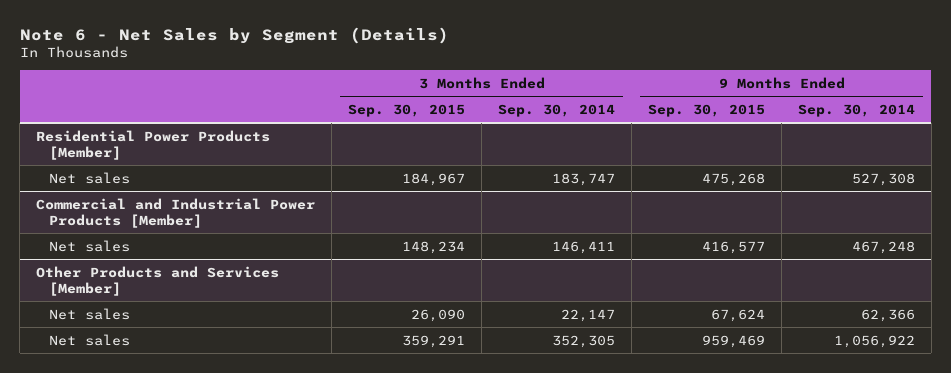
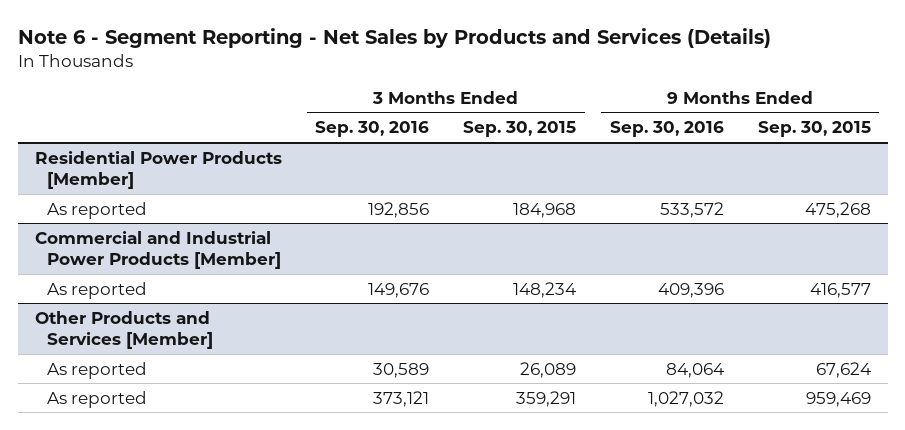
[19,26,449,44] Note 6 - Net Sales by Segment (Details) -> [17,27,771,48] Note 6 - Segment Reporting - Net Sales by Products and Services (Details)
[498,103,616,117] Sep. 30, 2014 -> none
[797,103,915,117] Sep. 30, 2014 -> none
none -> [315,121,430,138] Sep. 30, 2016
none -> [609,121,724,138] Sep. 30, 2016
[48,171,130,184] Net sales -> none
none -> [46,201,147,219] As reported
[48,239,130,252] Net sales -> [46,281,147,299] As reported
[48,307,130,320] Net sales -> none
none -> [46,361,147,379] As reported
[48,333,130,346] Net sales -> [46,390,147,408] As reported

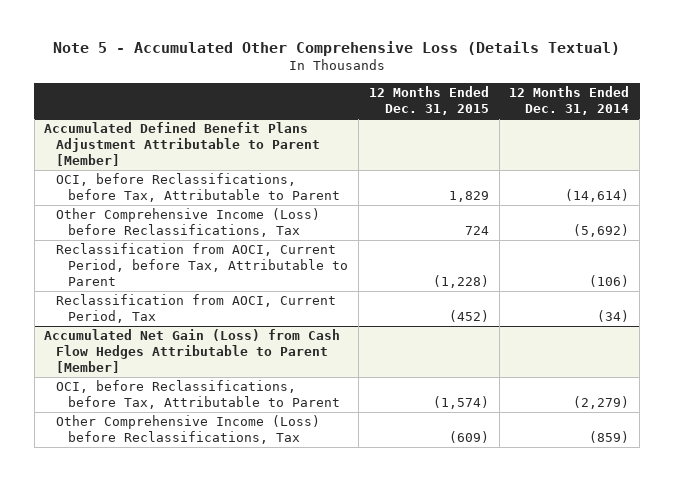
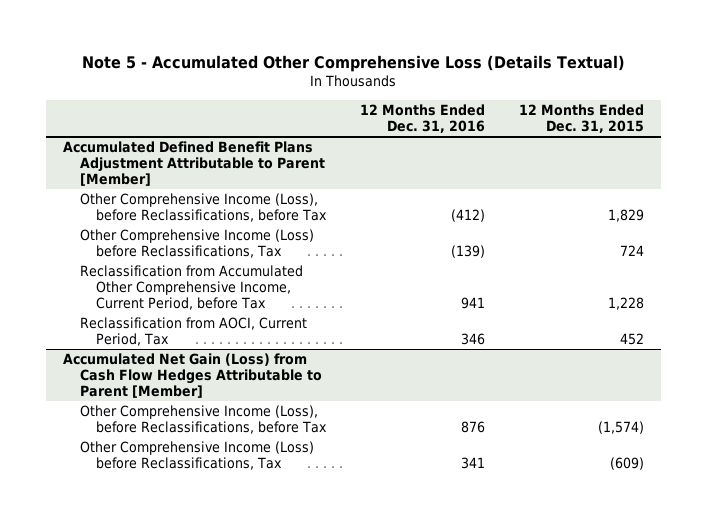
[509,86,630,115] 12 Months Ended Dec. 31, 2014 -> none
none -> [359,104,485,134] 12 Months Ended Dec. 31, 2016
[56,173,340,203] OCI, before Reclassifications, before Tax, Attributable to Parent -> [79,192,328,222] Other Comprehensive Income (Loss), before Reclassifications, before Tax
[56,243,348,286] Reclassification from AOCI, Current Period, before Tax, Attributable to Parent -> none
none -> [79,264,303,311] Reclassification from Accumulated Other Comprehensive Income, Current Period, before Tax
[448,310,489,323] (452) -> [619,332,644,345] 452
[56,380,340,410] OCI, before Reclassifications, before Tax, Attributable to Parent -> [79,404,328,434] Other Comprehensive Income (Loss), before Reclassifications, before Tax

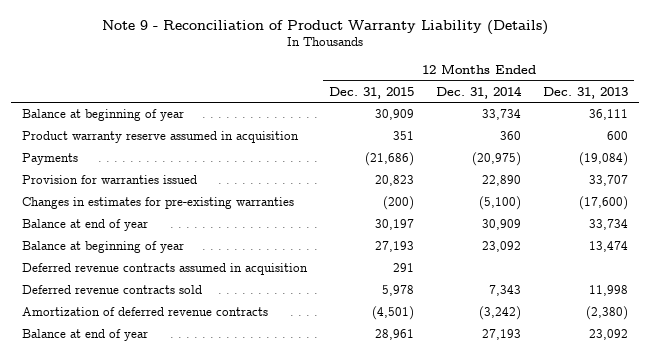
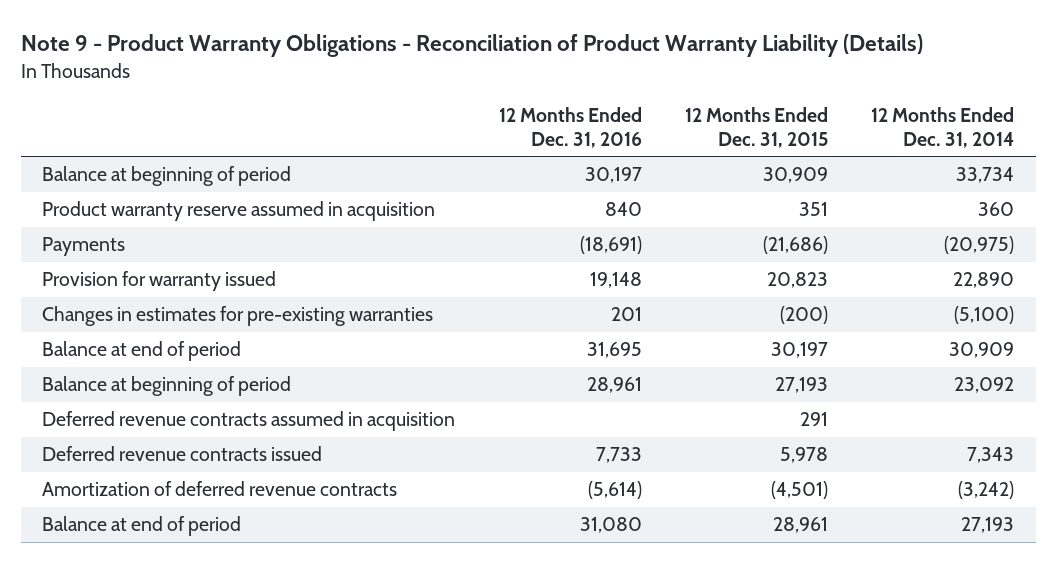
[101,19,548,35] Note 9 - Reconciliation of Product Warranty Liability (Details) -> [20,34,923,58] Note 9 - Product Warranty Obligations - Reconciliation of Product Warranty Liability (Details)
[543,86,629,99] Dec. 31, 2013 -> none
none -> [498,107,642,148] 12 Months Ended Dec. 31, 2016
[21,109,184,122] Balance at beginning of year -> [42,166,292,187] Balance at beginning of period
[21,175,197,185] Provision for warranties issued -> [42,271,277,292] Provision for warranty issued
[21,219,148,232] Balance at end of year -> [42,341,242,362] Balance at end of period
[21,241,184,254] Balance at beginning of year -> [42,376,292,397] Balance at beginning of period
[21,285,202,295] Deferred revenue contracts sold -> [42,446,323,462] Deferred revenue contracts issued
[21,329,148,342] Balance at end of year -> [42,516,242,537] Balance at end of period

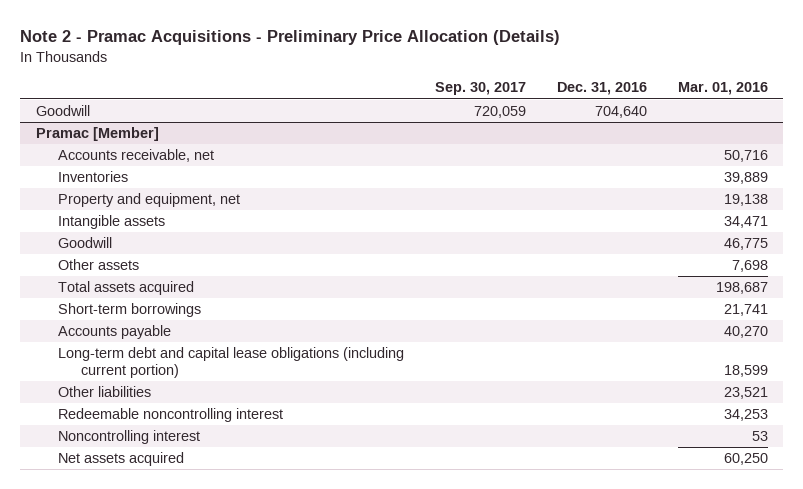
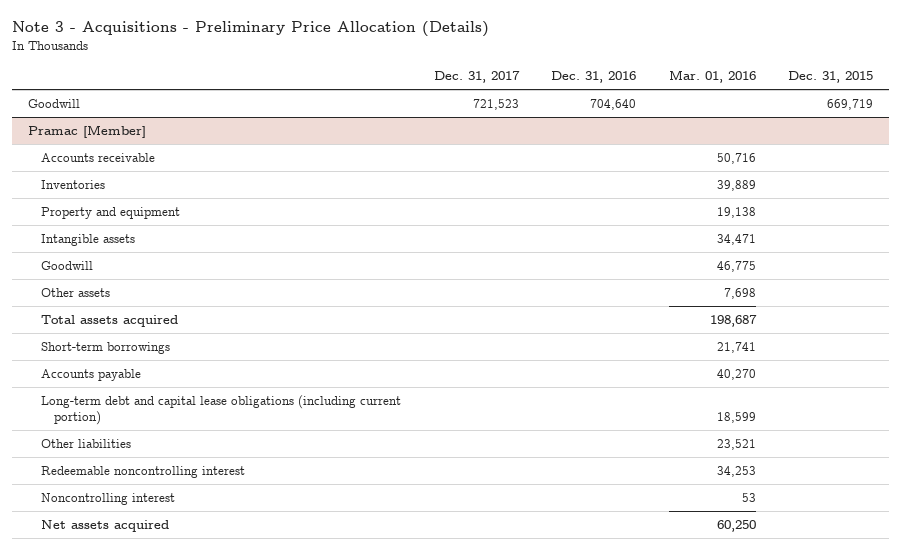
[20,30,561,46] Note 2 - Pramac Acquisitions - Preliminary Price Allocation (Details) -> [12,21,490,38] Note 3 - Acquisitions - Preliminary Price Allocation (Details)
[435,82,527,96] Sep. 30, 2017 -> none
none -> [433,71,520,84] Dec. 31, 2017
none -> [787,71,873,84] Dec. 31, 2015
[58,149,215,163] Accounts receivable, net -> [41,152,156,162] Accounts receivable
[58,193,241,208] Property and equipment, net -> [41,206,181,219] Property and equipment

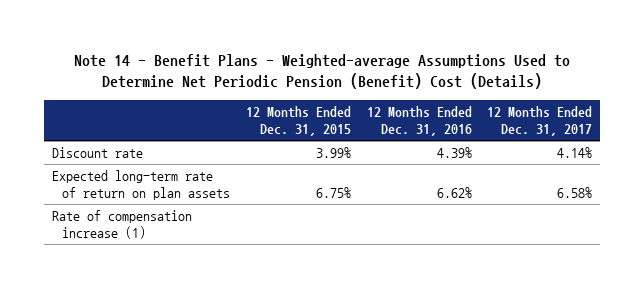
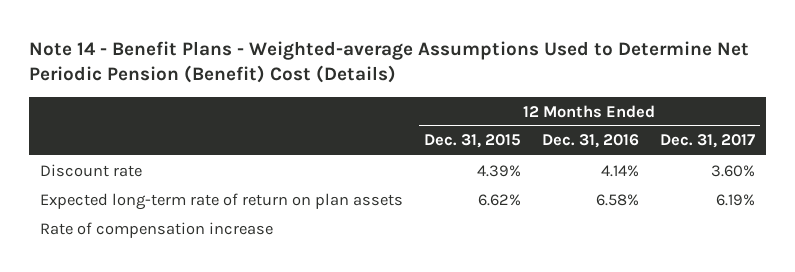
[315,147,351,159] 3.99% -> [476,164,521,177] 4.39%
[436,147,472,159] 4.39% -> [600,164,639,177] 4.14%
[557,147,593,159] 4.14% -> [711,164,756,177] 3.60%
[315,186,351,198] 6.75% -> [477,193,521,206] 6.62%
[436,186,472,198] 6.62% -> [595,193,639,206] 6.58%
[557,186,593,198] 6.58% -> [716,193,756,206] 6.19%
[51,210,192,239] Rate of compensation increase (1) -> [39,221,273,238] Rate of compensation increase

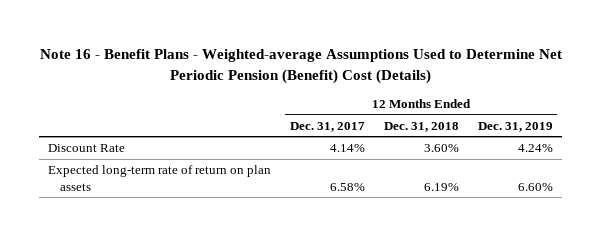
[29,40,750,84] Note 14 - Benefit Plans - Weighted-average Assumptions Used to Determine Net Periodic Pension (Benefit) Cost (Details) -> [39,49,562,84] Note 16 - Benefit Plans - Weighted-average Assumptions Used to Determine Net Periodic Pension (Benefit) Cost (Details)
[423,134,521,149] Dec. 31, 2015 -> none
[541,134,639,149] Dec. 31, 2016 -> none
none -> [383,121,459,132] Dec. 31, 2018
none -> [477,121,553,132] Dec. 31, 2019
[39,221,273,238] Rate of compensation increase -> none
[39,163,142,177] Discount rate -> [48,144,126,153] Discount Rate
[711,164,756,177] 3.60% -> [330,144,366,153] 4.14%
[716,193,756,206] 6.19% -> [330,182,366,191] 6.58%

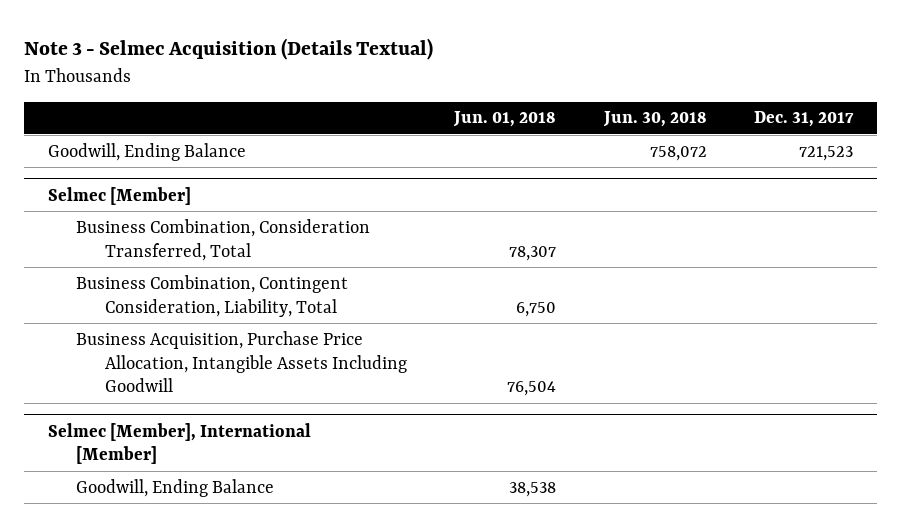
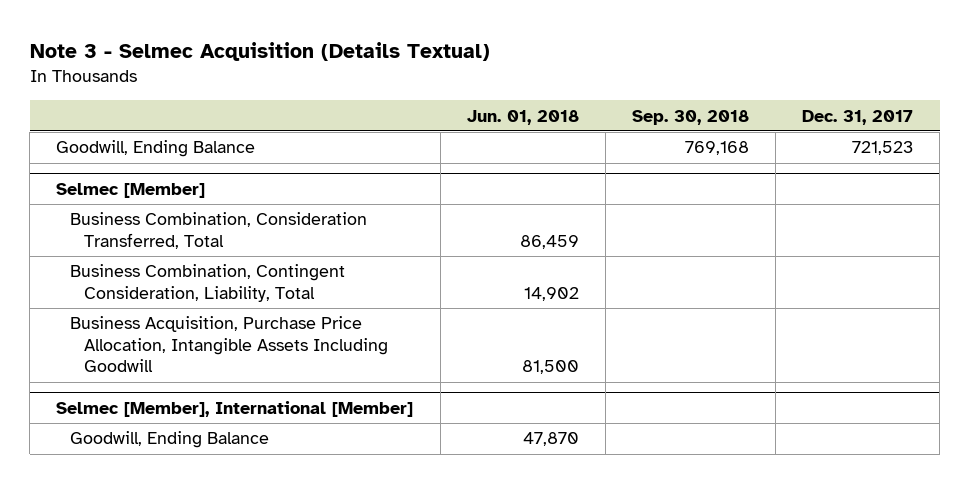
[602,111,707,128] Jun. 30, 2018 -> none
none -> [631,109,749,125] Sep. 30, 2018
[509,245,557,261] 78,307 -> [519,234,579,249] 86,459
[516,301,557,317] 6,750 -> [523,286,579,301] 14,902
[507,381,557,397] 76,504 -> [521,360,579,375] 81,500
[509,481,557,497] 38,538 -> [522,432,579,447] 47,870

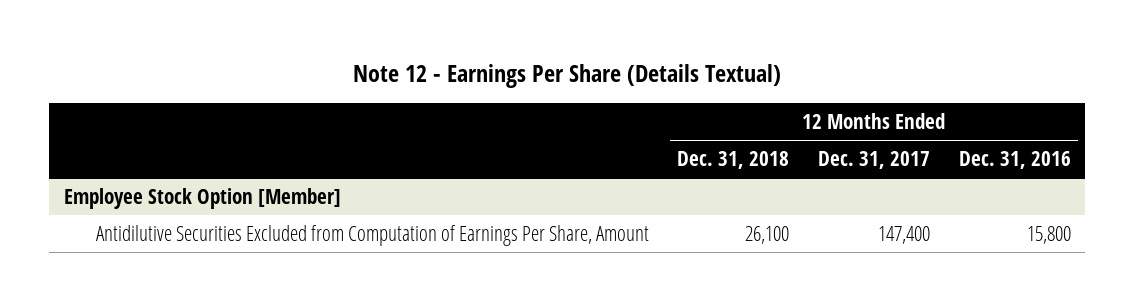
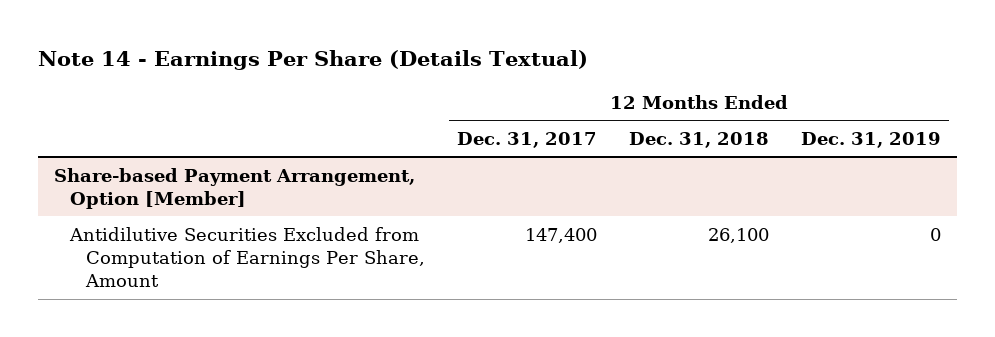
[353,63,782,88] Note 12 - Earnings Per Share (Details Textual) -> [37,49,588,70] Note 14 - Earnings Per Share (Details Textual)
[958,151,1071,170] Dec. 31, 2016 -> none
none -> [801,131,942,148] Dec. 31, 2019
[63,188,341,210] Employee Stock Option [Member] -> [53,167,415,209] Share-based Payment Arrangement, Option [Member]

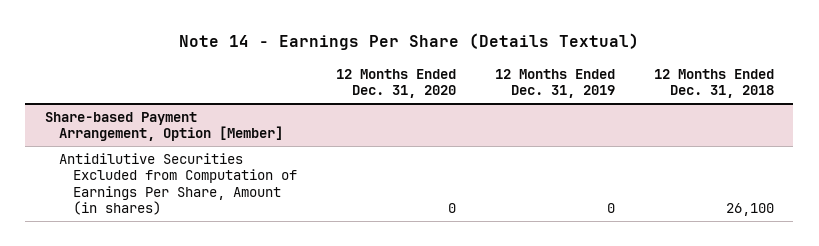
[457,131,598,148] Dec. 31, 2017 -> none
none -> [335,68,456,99] 12 Months Ended Dec. 31, 2020
[68,226,425,288] Antidilutive Securities Excluded from Computation of Earnings Per Share, Amount -> [58,153,297,215] Antidilutive Securities Excluded from Computation of Earnings Per Share, Amount (in shares)

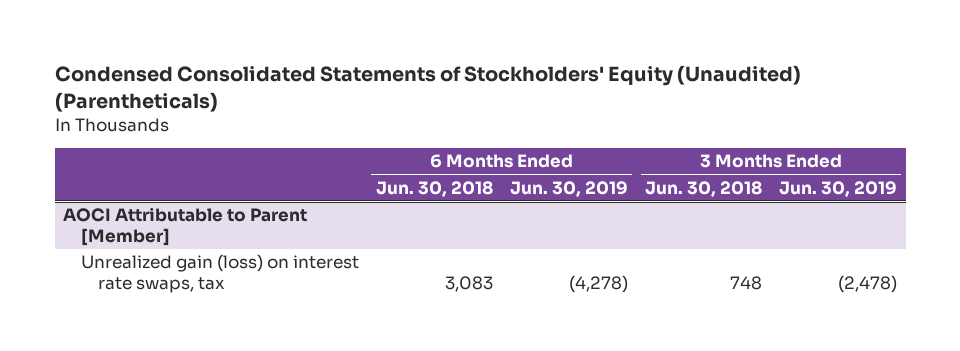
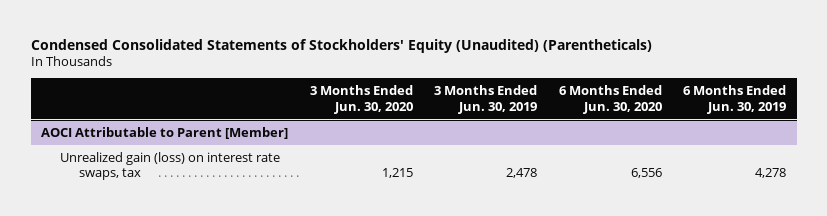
[375,180,493,197] Jun. 30, 2018 -> none
[644,180,762,197] Jun. 30, 2018 -> none
none -> [309,85,413,114] 3 Months Ended Jun. 30, 2020
none -> [558,85,662,114] 6 Months Ended Jun. 30, 2020
[568,275,628,294] (4,278) -> [755,168,787,179] 4,278
[837,275,897,294] (2,478) -> [506,168,538,179] 2,478

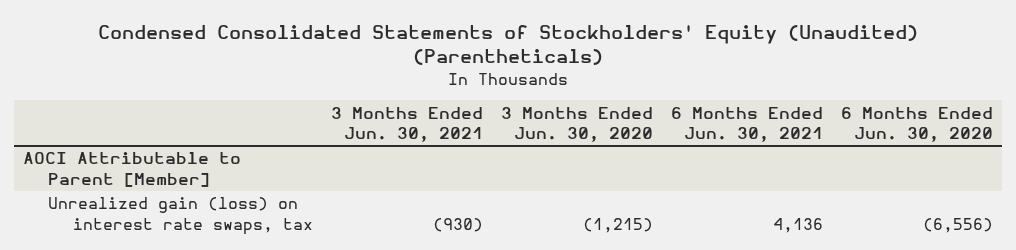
[434,85,538,114] 3 Months Ended Jun. 30, 2019 -> none
[683,85,787,114] 6 Months Ended Jun. 30, 2019 -> none
none -> [331,106,484,142] 3 Months Ended Jun. 30, 2021
none -> [671,106,824,142] 6 Months Ended Jun. 30, 2021
[381,168,413,179] 1,215 -> [583,217,654,233] (1,215)
[630,168,662,179] 6,556 -> [923,217,994,233] (6,556)

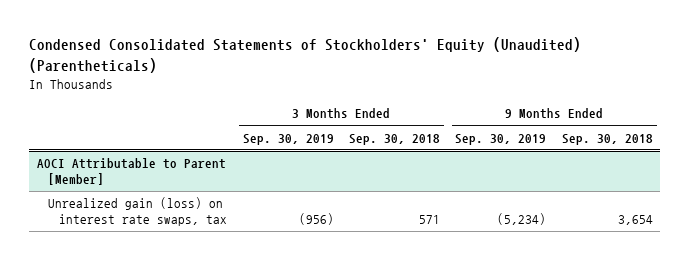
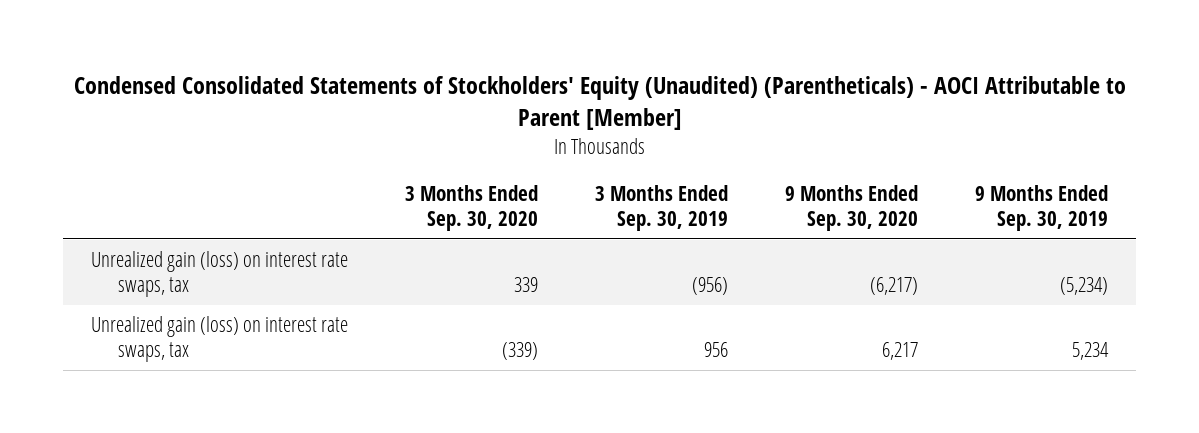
[29,37,582,73] Condensed Consolidated Statements of Stockholders' Equity (Unaudited) (Parentheticals) -> [73,76,1126,131] Condensed Consolidated Statements of Stockholders' Equity (Unaudited) (Parentheticals) - AOCI Attributable to Parent [Member]
[348,133,440,145] Sep. 30, 2018 -> none
[561,133,653,145] Sep. 30, 2018 -> none
none -> [405,185,539,231] 3 Months Ended Sep. 30, 2020
none -> [784,185,918,231] 9 Months Ended Sep. 30, 2020
[36,158,226,186] AOCI Attributable to Parent [Member] -> none
none -> [91,316,349,362] Unrealized gain (loss) on interest rate swaps, tax

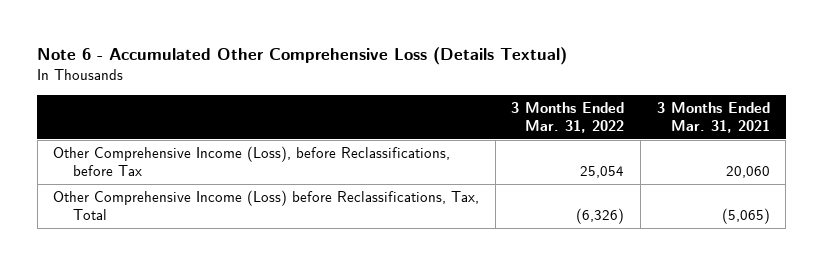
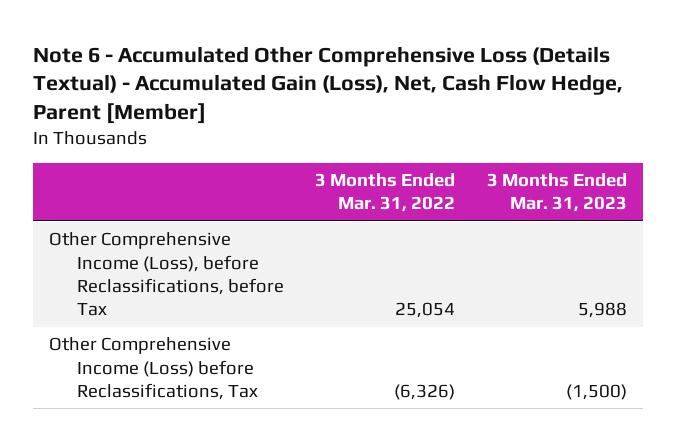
[37,47,568,66] Note 6 - Accumulated Other Comprehensive Loss (Details Textual) -> [33,45,624,125] Note 6 - Accumulated Other Comprehensive Loss (Details Textual) - Accumulated Gain (Loss), Net, Cash Flow Hedge, Parent [Member]
[656,102,770,133] 3 Months Ended Mar. 31, 2021 -> none
none -> [487,172,628,213] 3 Months Ended Mar. 31, 2023
[53,190,480,220] Other Comprehensive Income (Loss) before Reclassifications, Tax, Total -> [48,337,258,401] Other Comprehensive Income (Loss) before Reclassifications, Tax

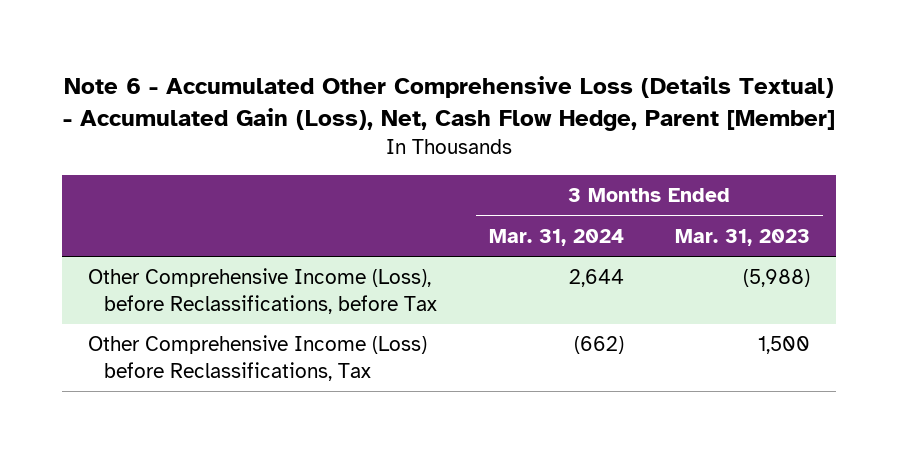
[315,172,456,213] 3 Months Ended Mar. 31, 2022 -> none
none -> [488,229,624,247] Mar. 31, 2024
[578,302,628,319] 5,988 -> [743,269,811,288] (5,988)
[566,384,628,401] (1,500) -> [758,336,811,355] 1,500

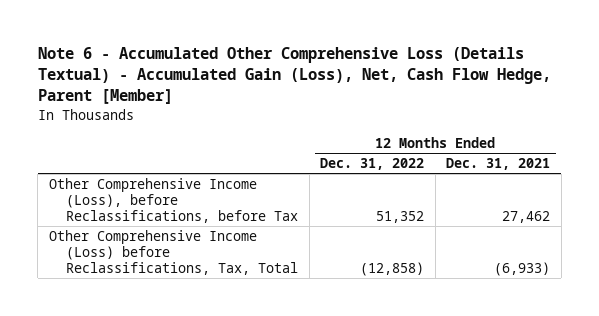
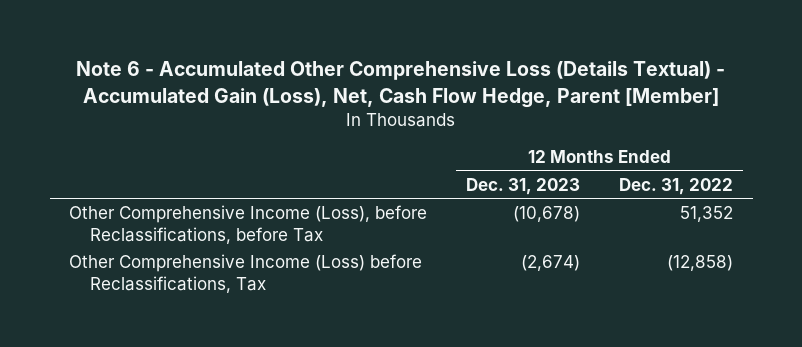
[446,158,551,171] Dec. 31, 2021 -> none
none -> [466,177,581,195] Dec. 31, 2023
[48,229,299,275] Other Comprehensive Income (Loss) before Reclassifications, Tax, Total -> [69,254,423,293] Other Comprehensive Income (Loss) before Reclassifications, Tax

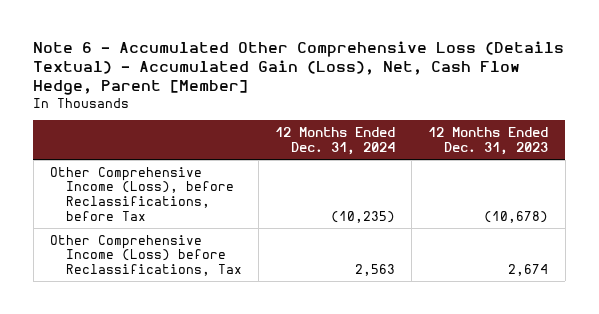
[619,177,734,195] Dec. 31, 2022 -> none
none -> [274,127,395,155] 12 Months Ended Dec. 31, 2024
[521,255,581,272] (2,674) -> [508,264,549,277] 2,674

